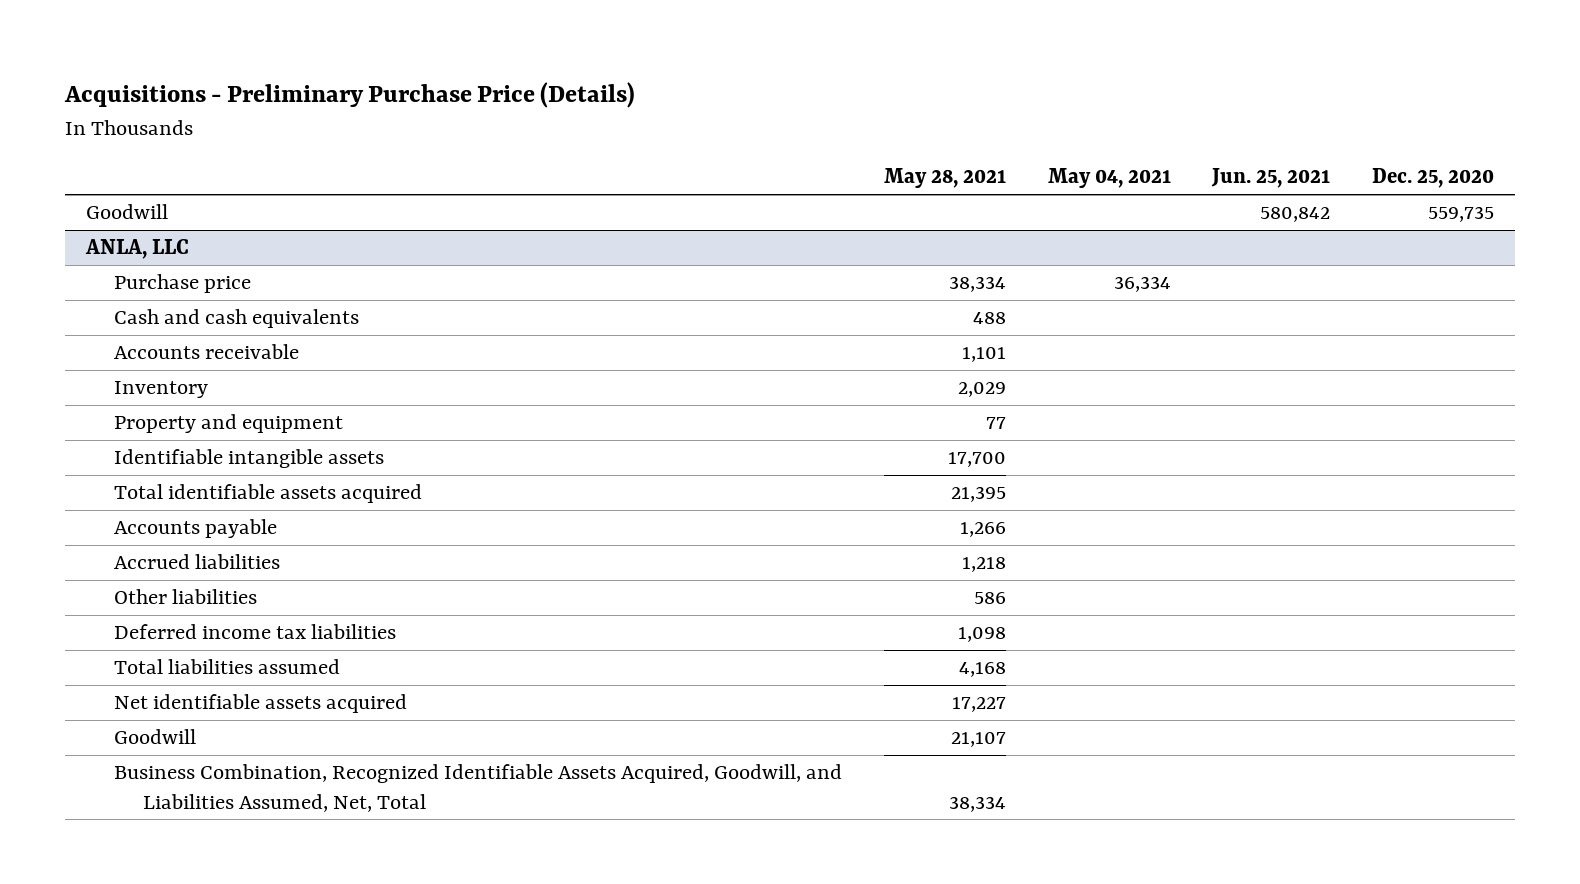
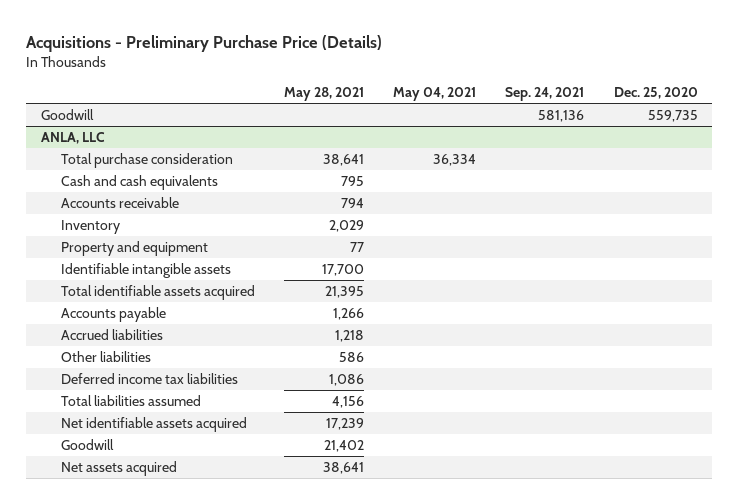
[1211,168,1331,189] Jun. 25, 2021 -> none
none -> [505,87,585,102] Sep. 24, 2021
[114,274,252,294] Purchase price -> [61,152,234,168] Total purchase consideration
[949,276,1007,293] 38,334 -> [323,153,365,166] 38,641
[973,312,1007,325] 488 -> [341,175,365,186] 795
[962,347,1007,363] 1,101 -> [341,197,365,208] 794
[958,627,1007,643] 1,098 -> [329,373,365,386] 1,086
[959,662,1007,678] 4,168 -> [332,395,365,408] 4,156
[952,697,1007,713] 17,227 -> [326,417,365,430] 17,239
[951,732,1007,748] 21,107 -> [324,439,365,452] 21,402
[114,764,843,812] Business Combination, Recognized Identifiable Assets Acquired, Goodwill, and Liabilities Assumed, Net, Total -> [61,460,178,476] Net assets acquired
[949,795,1007,812] 38,334 -> [323,461,365,474] 38,641

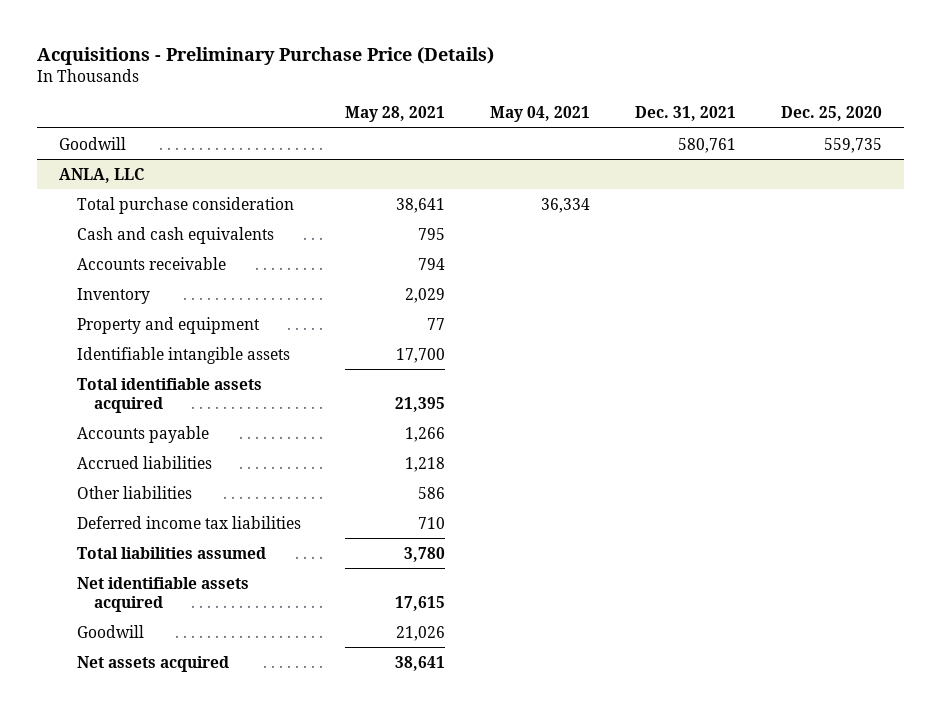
[505,87,585,102] Sep. 24, 2021 -> none
none -> [634,106,736,122] Dec. 31, 2021
[329,373,365,386] 1,086 -> [418,516,446,529] 710
[332,395,365,408] 4,156 -> [404,546,446,562] 3,780
[326,417,365,430] 17,239 -> [395,595,446,611] 17,615
[324,439,365,452] 21,402 -> [396,625,446,641] 21,026

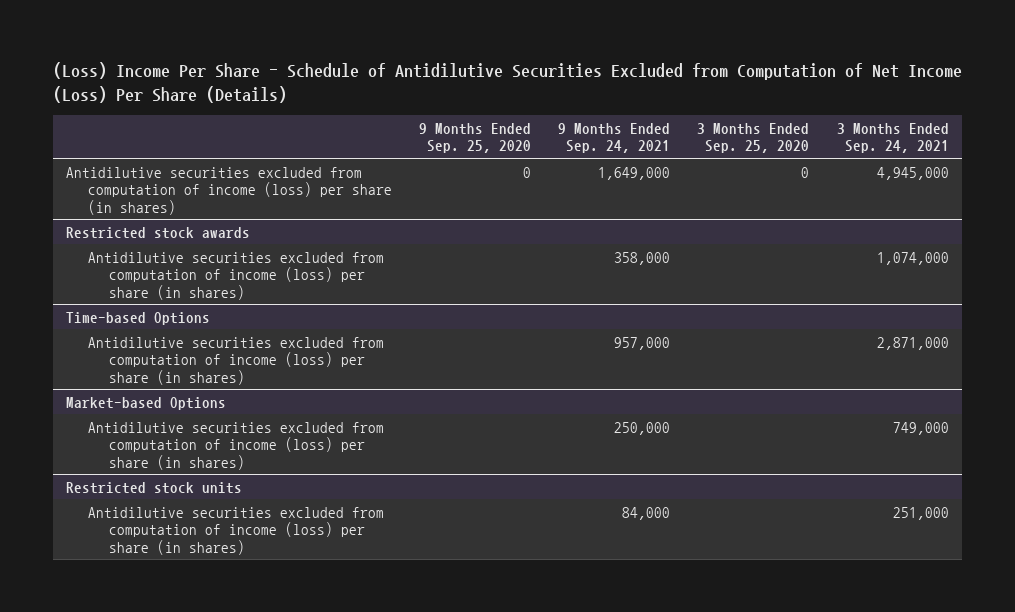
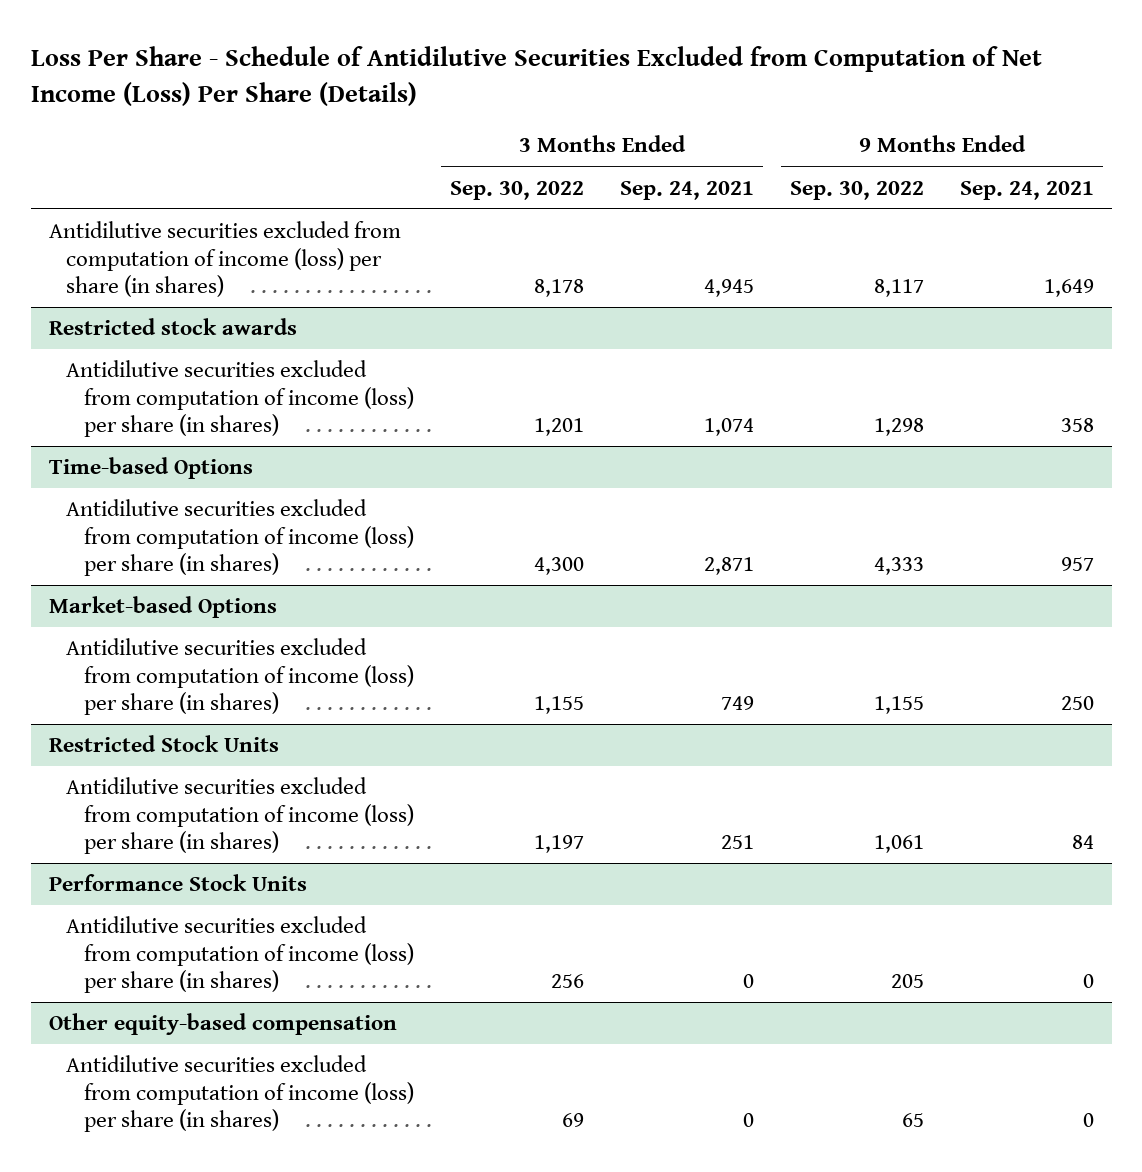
[52,62,962,103] (Loss) Income Per Share - Schedule of Antidilutive Securities Excluded from Computation of Net Income (Loss) Per Share (Details) -> [30,46,1042,106] Loss Per Share - Schedule of Antidilutive Securities Excluded from Computation of Net Income (Loss) Per Share (Details)
[418,122,531,154] 9 Months Ended Sep. 25, 2020 -> none
[697,122,810,154] 3 Months Ended Sep. 25, 2020 -> none
none -> [449,180,584,200] Sep. 30, 2022
none -> [789,180,924,200] Sep. 30, 2022
[598,166,671,180] 1,649,000 -> [1043,279,1094,298] 1,649
[876,166,949,180] 4,945,000 -> [703,279,754,298] 4,945
[614,251,671,265] 358,000 -> [1060,418,1094,433] 358
[876,251,949,265] 1,074,000 -> [703,418,754,437] 1,074
[614,336,671,350] 957,000 -> [1060,557,1094,572] 957
[876,336,949,350] 2,871,000 -> [703,557,754,576] 2,871
[614,421,671,435] 250,000 -> [1060,696,1094,711] 250
[892,421,949,435] 749,000 -> [720,696,754,711] 749
[66,481,243,494] Restricted stock units -> [48,735,279,753] Restricted Stock Units
[622,506,671,520] 84,000 -> [1071,835,1094,850] 84
[892,506,949,520] 251,000 -> [720,835,754,850] 251
none -> [48,874,307,892] Performance Stock Units
none -> [66,916,414,994] Antidilutive securities excluded from computation of income (loss) per share (in shares)
none -> [48,1013,397,1036] Other equity-based compensation
none -> [66,1055,414,1133] Antidilutive securities excluded from computation of income (loss) per share (in shares)

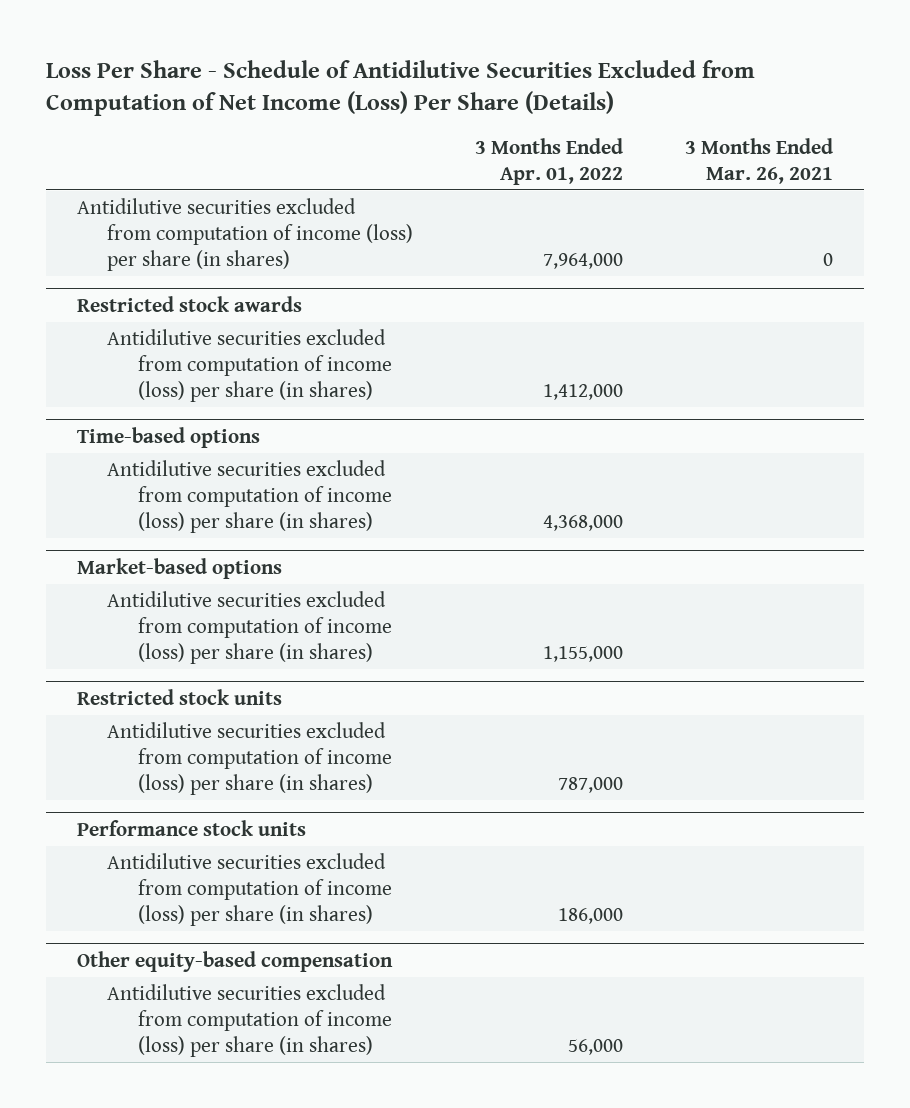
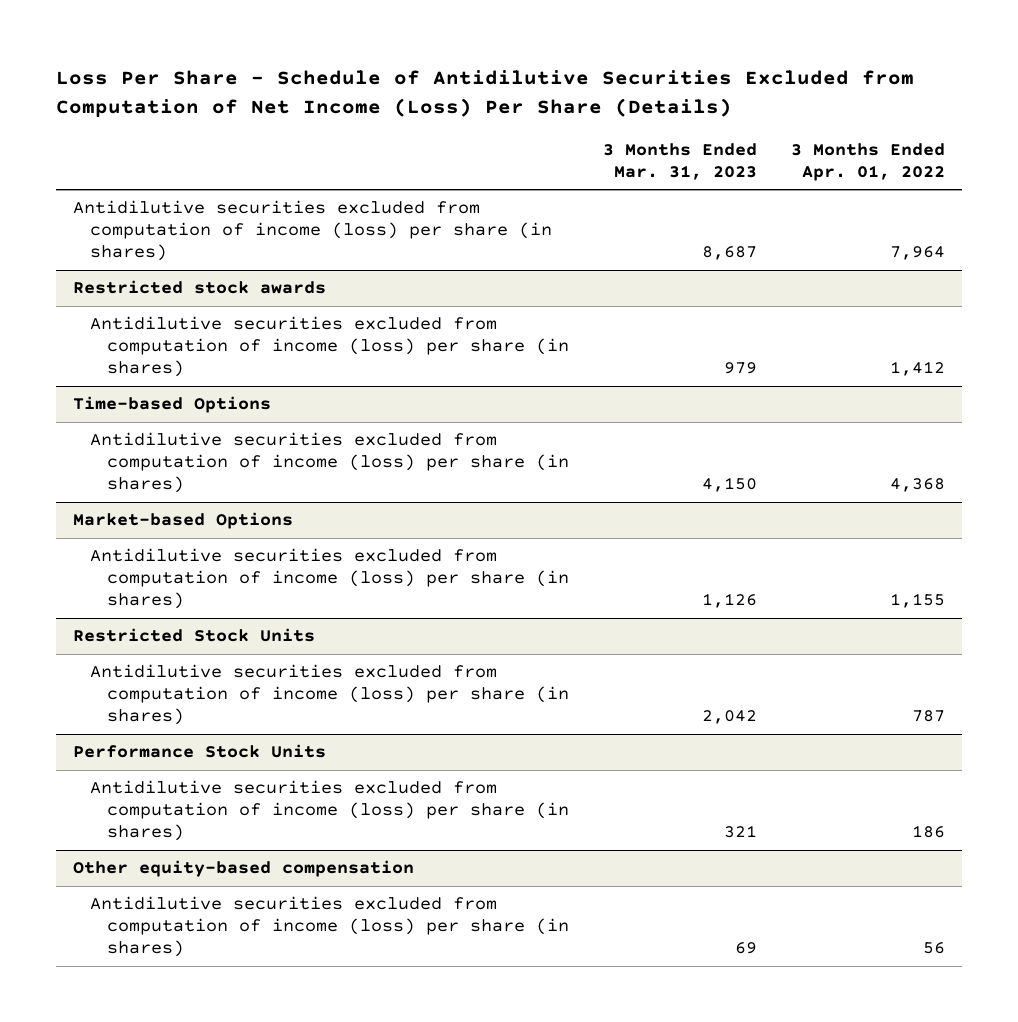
[684,137,833,184] 3 Months Ended Mar. 26, 2021 -> none
none -> [602,142,757,180] 3 Months Ended Mar. 31, 2023
[543,252,624,269] 7,964,000 -> [889,246,945,261] 7,964
[543,383,624,400] 1,412,000 -> [889,361,945,377] 1,412
[76,426,260,448] Time-based options -> [72,396,271,414] Time-based Options
[543,514,624,531] 4,368,000 -> [889,478,945,493] 4,368
[76,557,282,579] Market-based options -> [72,512,293,530] Market-based Options
[543,645,624,662] 1,155,000 -> [889,593,945,609] 1,155
[76,688,282,705] Restricted stock units -> [72,628,315,643] Restricted Stock Units
[558,776,624,793] 787,000 -> [911,710,945,723] 787
[76,819,306,836] Performance stock units -> [72,744,326,759] Performance Stock Units
[558,907,624,924] 186,000 -> [911,825,945,839] 186
[568,1038,624,1055] 56,000 -> [922,942,945,955] 56

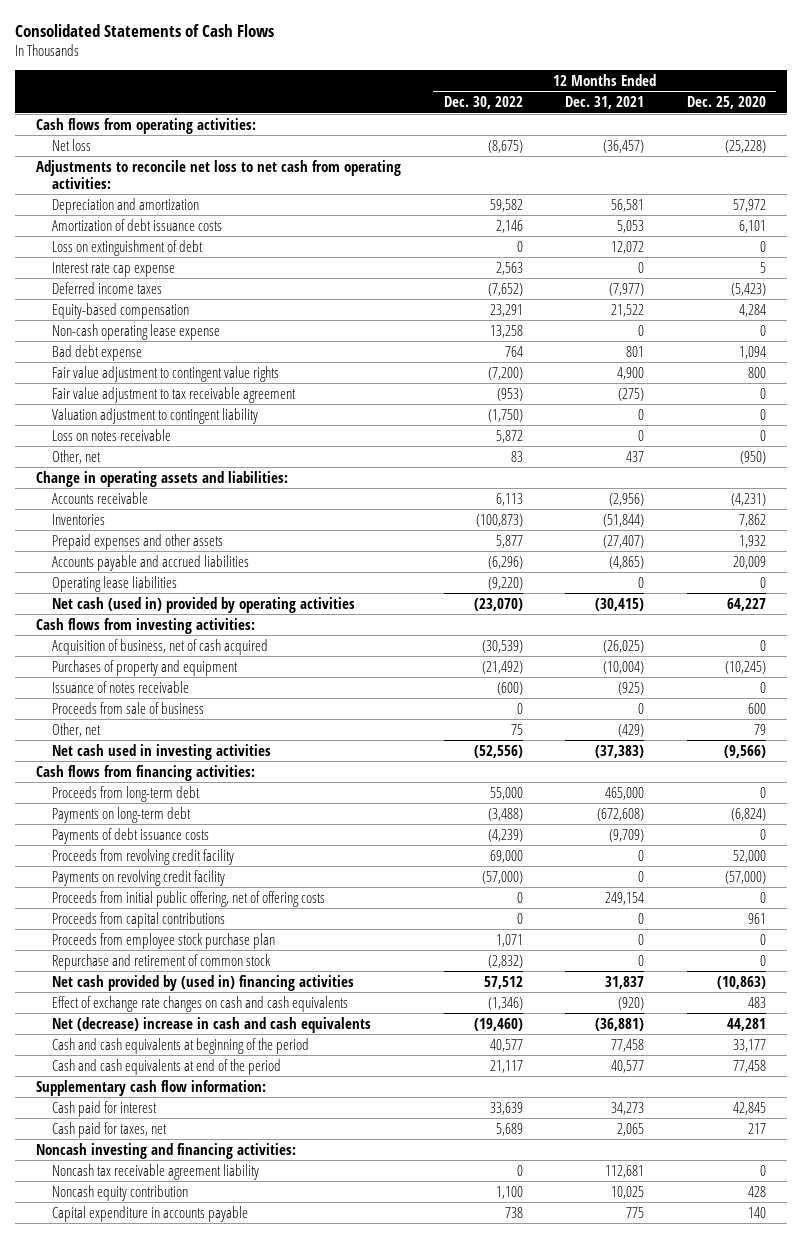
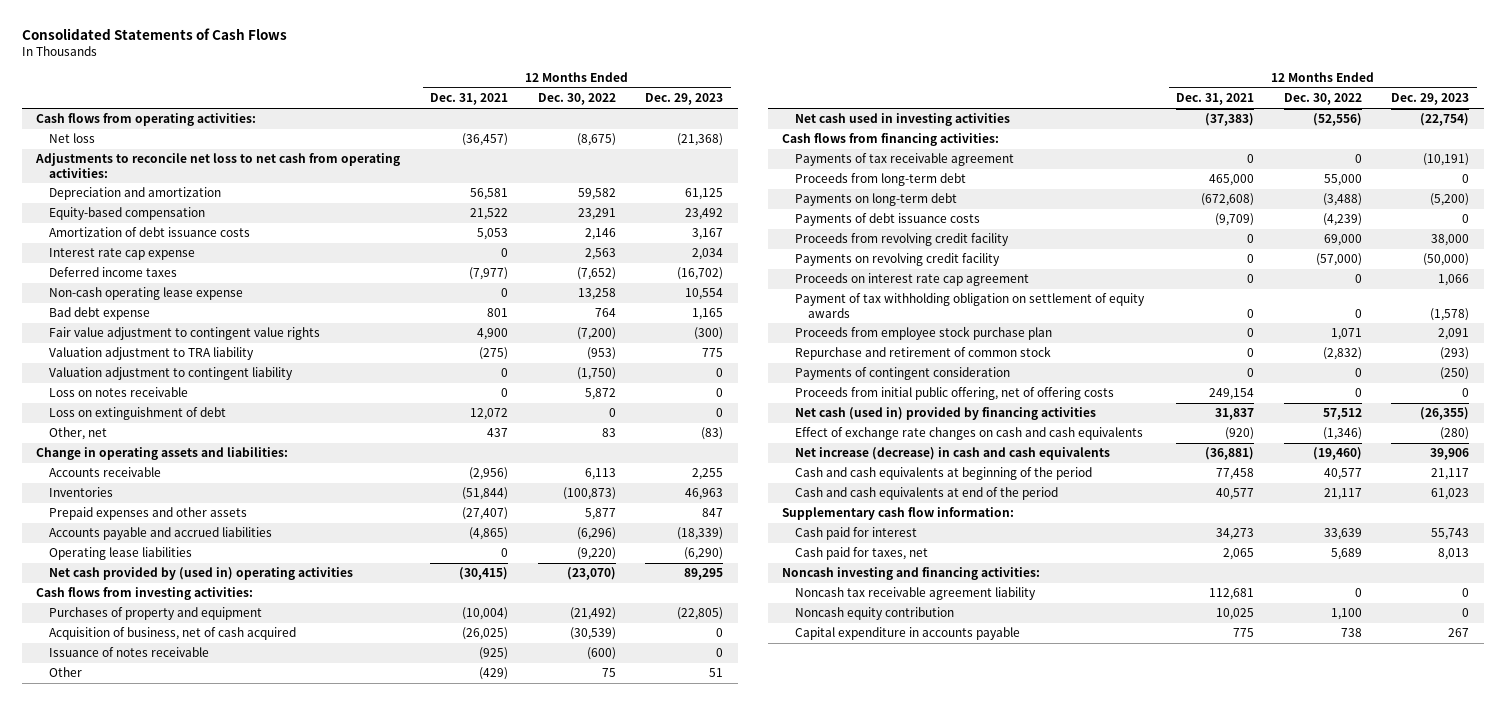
[686,96,766,110] Dec. 25, 2020 -> none
none -> [645,93,724,106] Dec. 29, 2023
[52,302,190,319] Equity-based compensation -> [49,207,206,221] Equity-based compensation
[52,386,297,403] Fair value adjustment to tax receivable agreement -> [49,347,255,361] Valuation adjustment to TRA liability
[52,239,204,256] Loss on extinguishment of debt -> [49,407,227,421] Loss on extinguishment of debt
[52,596,356,613] Net cash (used in) provided by operating activities -> [49,567,354,581] Net cash provided by (used in) operating activities
[52,638,269,655] Acquisition of business, net of cash acquired -> [49,627,297,641] Acquisition of business, net of cash acquired
[52,701,205,714] Proceeds from sale of business -> none
[52,722,102,737] Other, net -> [49,667,83,678] Other
none -> [795,153,1015,167] Payments of tax receivable agreement
[52,911,226,928] Proceeds from capital contributions -> none
none -> [795,273,1030,287] Proceeds on interest rate cap agreement
none -> [795,293,1146,318] Payment of tax withholding obligation on settlement of equity awards
none -> [795,367,1011,381] Payments of contingent consideration
[52,890,326,907] Proceeds from initial public offering, net of offering costs -> [795,387,1115,401] Proceeds from initial public offering, net of offering costs
[52,974,355,991] Net cash provided by (used in) financing activities -> [795,407,1097,421] Net cash (used in) provided by financing activities
[52,1016,372,1033] Net (decrease) increase in cash and cash equivalents -> [795,447,1111,461] Net increase (decrease) in cash and cash equivalents

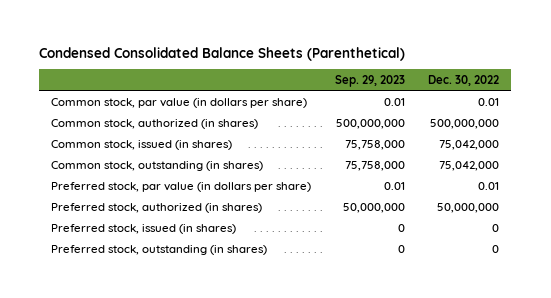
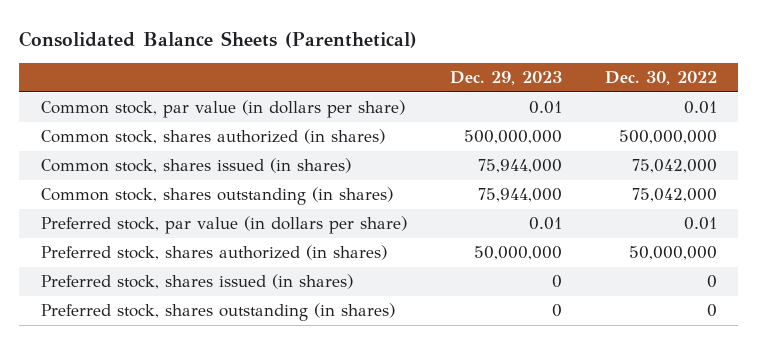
[39,46,406,61] Condensed Consolidated Balance Sheets (Parenthetical) -> [19,30,418,48] Consolidated Balance Sheets (Parenthetical)
[334,75,405,88] Sep. 29, 2023 -> none
none -> [449,71,562,86] Dec. 29, 2023
[51,118,259,129] Common stock, authorized (in shares) -> [40,129,385,145] Common stock, shares authorized (in shares)
[51,139,233,150] Common stock, issued (in shares) -> [40,158,351,174] Common stock, shares issued (in shares)
[51,160,264,171] Common stock, outstanding (in shares) -> [40,187,393,206] Common stock, shares outstanding (in shares)
[51,202,263,213] Preferred stock, authorized (in shares) -> [40,245,387,261] Preferred stock, shares authorized (in shares)
[51,223,237,234] Preferred stock, issued (in shares) -> [40,274,353,290] Preferred stock, shares issued (in shares)
[51,244,268,255] Preferred stock, outstanding (in shares) -> [40,303,395,322] Preferred stock, shares outstanding (in shares)

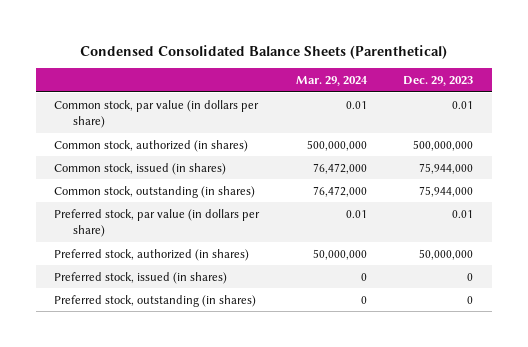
[19,30,418,48] Consolidated Balance Sheets (Parenthetical) -> [79,44,447,59] Condensed Consolidated Balance Sheets (Parenthetical)
[604,71,717,86] Dec. 30, 2022 -> none
none -> [295,76,368,87] Mar. 29, 2024
[40,129,385,145] Common stock, shares authorized (in shares) -> [54,139,249,152] Common stock, authorized (in shares)
[40,158,351,174] Common stock, shares issued (in shares) -> [54,162,227,175] Common stock, issued (in shares)
[40,187,393,206] Common stock, shares outstanding (in shares) -> [54,185,256,198] Common stock, outstanding (in shares)
[40,245,387,261] Preferred stock, shares authorized (in shares) -> [54,248,250,261] Preferred stock, authorized (in shares)
[40,274,353,290] Preferred stock, shares issued (in shares) -> [54,271,228,284] Preferred stock, issued (in shares)
[40,303,395,322] Preferred stock, shares outstanding (in shares) -> [54,294,257,307] Preferred stock, outstanding (in shares)

